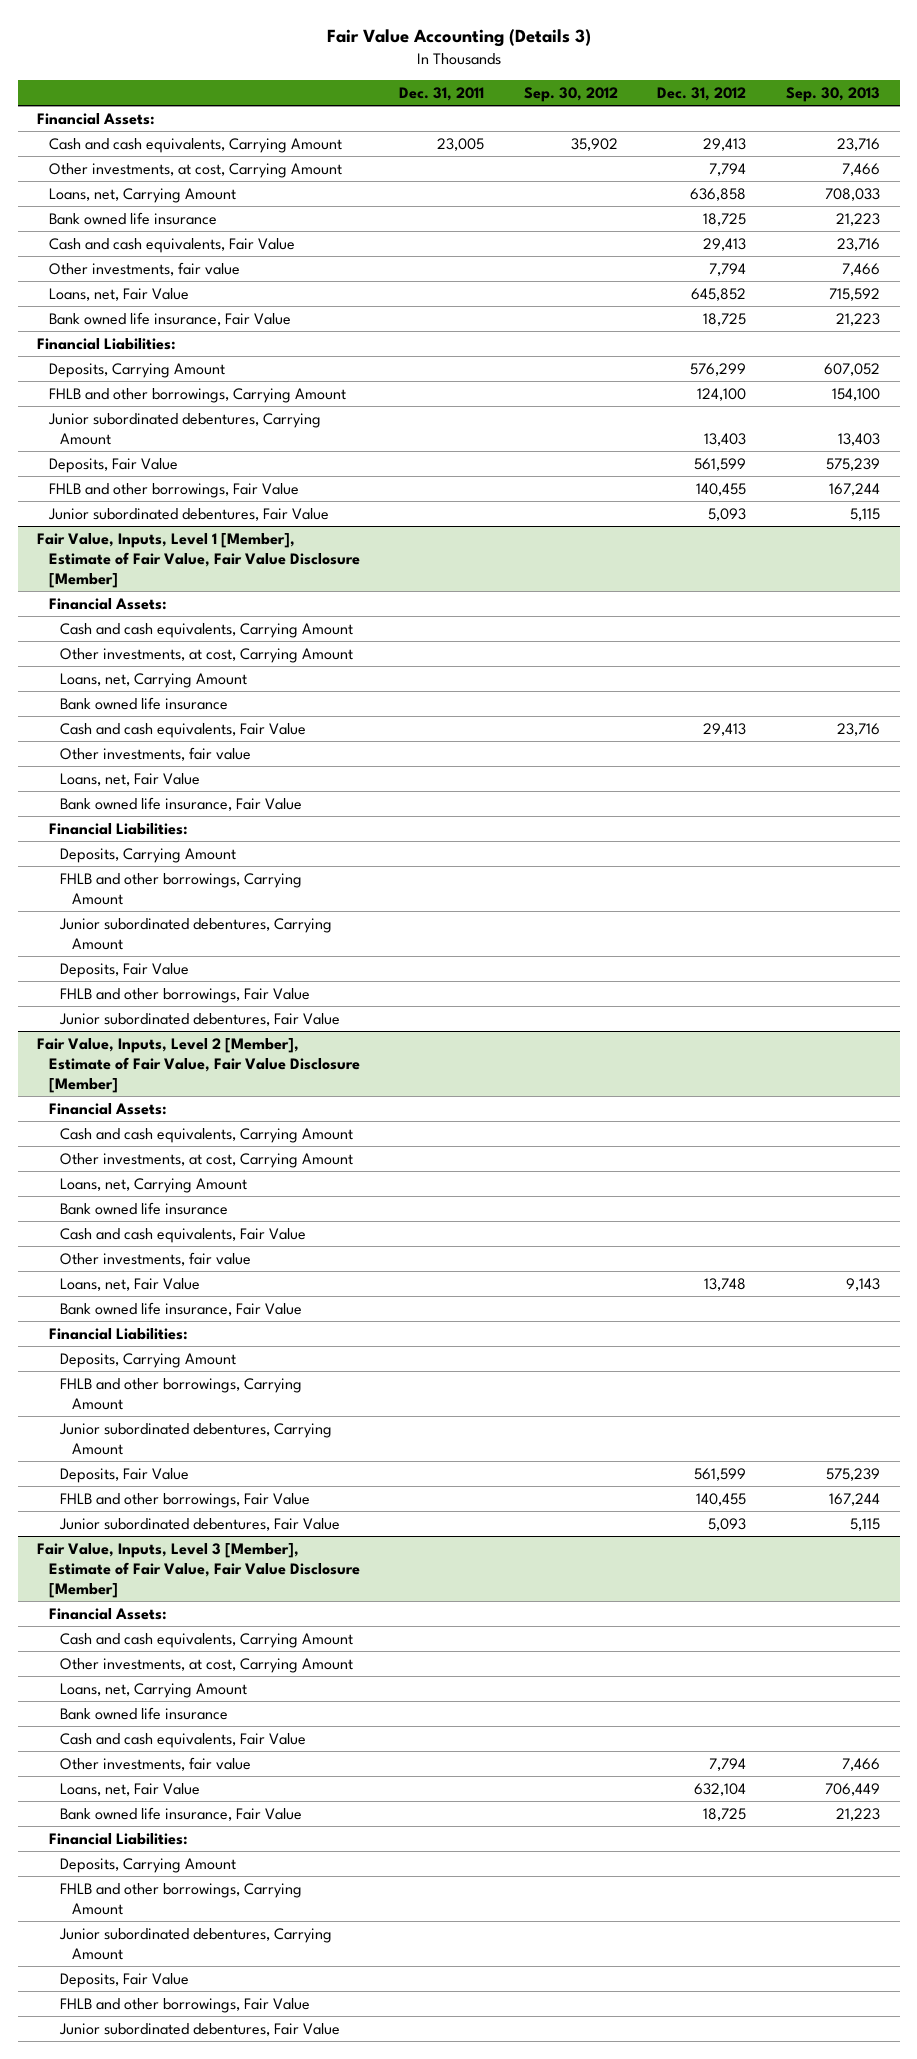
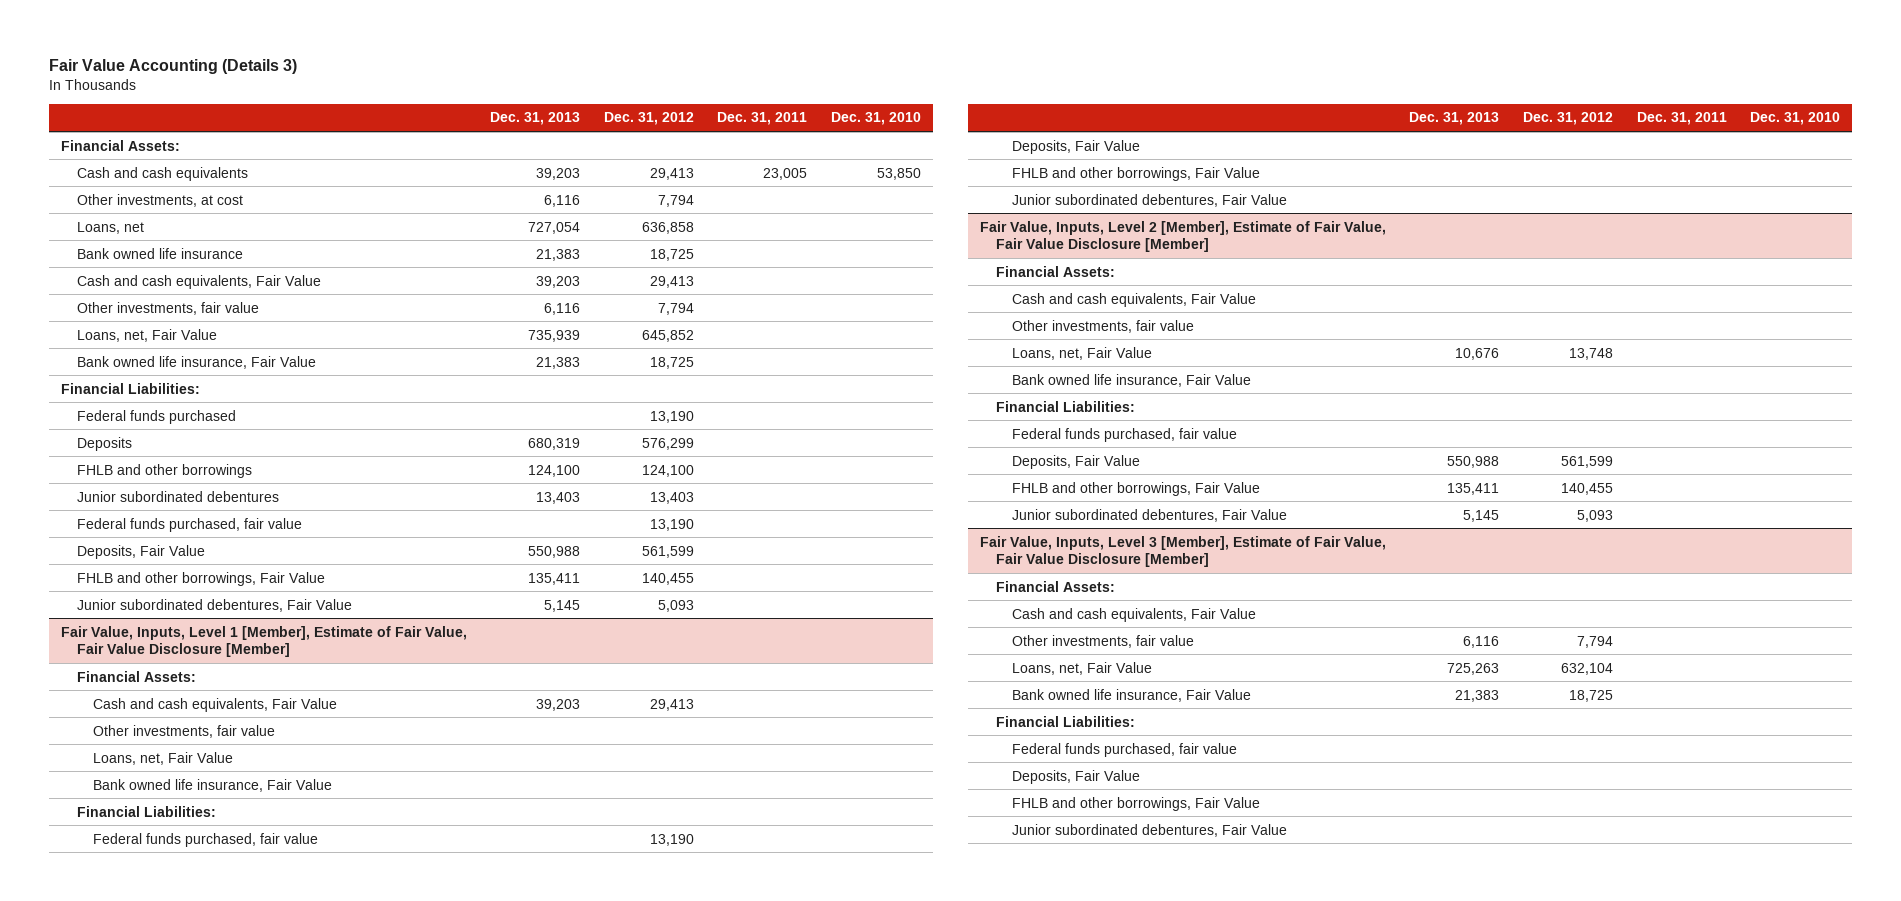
[523,86,618,102] Sep. 30, 2012 -> none
[785,86,880,102] Sep. 30, 2013 -> none
none -> [490,112,581,126] Dec. 31, 2013
none -> [831,112,922,126] Dec. 31, 2010
[48,137,342,153] Cash and cash equivalents, Carrying Amount -> [76,166,248,181] Cash and cash equivalents
[48,162,342,178] Other investments, at cost, Carrying Amount -> [76,193,243,207] Other investments, at cost
[48,187,236,203] Loans, net, Carrying Amount -> [76,221,144,234] Loans, net
none -> [76,409,236,424] Federal funds purchased
[48,362,225,378] Deposits, Carrying Amount -> [76,436,132,451] Deposits
[48,387,346,403] FHLB and other borrowings, Carrying Amount -> [76,463,252,478] FHLB and other borrowings
[47,412,321,445] Junior subordinated debentures, Carrying Amount -> [76,490,279,502] Junior subordinated debentures
none -> [76,517,302,532] Federal funds purchased, fair value
[60,622,354,638] Cash and cash equivalents, Carrying Amount -> none
[60,647,354,663] Other investments, at cost, Carrying Amount -> none
[60,672,248,688] Loans, net, Carrying Amount -> none
[60,696,229,710] Bank owned life insurance -> none
[60,847,237,863] Deposits, Carrying Amount -> none
[60,872,303,905] FHLB and other borrowings, Carrying Amount -> none
[59,917,333,950] Junior subordinated debentures, Carrying Amount -> none
none -> [93,832,319,847] Federal funds purchased, fair value
[60,1127,354,1143] Cash and cash equivalents, Carrying Amount -> none
[60,1152,354,1168] Other investments, at cost, Carrying Amount -> none
[60,1177,248,1193] Loans, net, Carrying Amount -> none
[60,1201,229,1215] Bank owned life insurance -> none
[60,1352,237,1368] Deposits, Carrying Amount -> none
[60,1377,303,1410] FHLB and other borrowings, Carrying Amount -> none
[59,1422,333,1455] Junior subordinated debentures, Carrying Amount -> none
none -> [1012,427,1238,442] Federal funds purchased, fair value
[60,1632,354,1648] Cash and cash equivalents, Carrying Amount -> none
[60,1657,354,1673] Other investments, at cost, Carrying Amount -> none
[60,1682,248,1698] Loans, net, Carrying Amount -> none
[60,1706,229,1720] Bank owned life insurance -> none
[60,1857,237,1873] Deposits, Carrying Amount -> none
[60,1882,303,1915] FHLB and other borrowings, Carrying Amount -> none
[59,1927,333,1960] Junior subordinated debentures, Carrying Amount -> none
none -> [1012,742,1238,757] Federal funds purchased, fair value

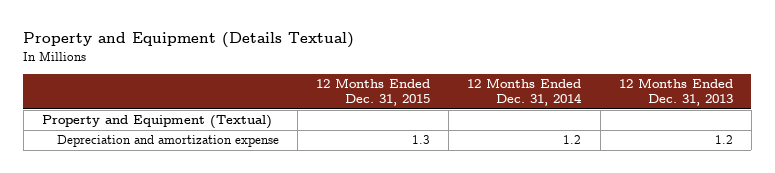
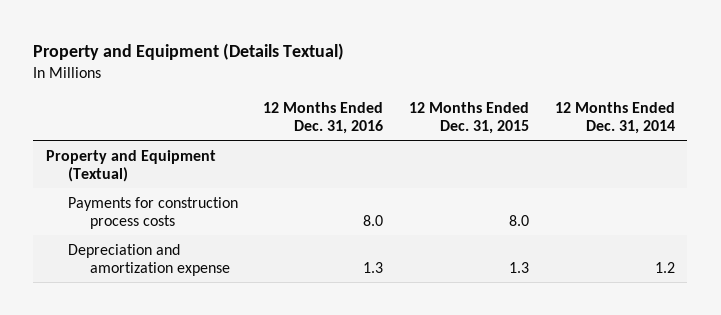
[618,78,733,107] 12 Months Ended Dec. 31, 2013 -> none
none -> [263,101,384,134] 12 Months Ended Dec. 31, 2016
none -> [67,196,238,229] Payments for construction process costs

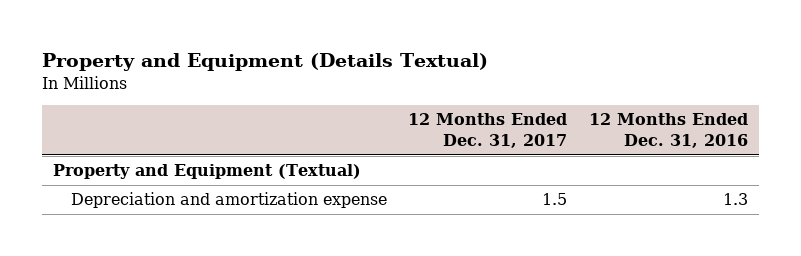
[408,101,529,134] 12 Months Ended Dec. 31, 2015 -> none
[554,101,675,134] 12 Months Ended Dec. 31, 2014 -> none
none -> [408,113,568,148] 12 Months Ended Dec. 31, 2017
[67,196,238,229] Payments for construction process costs -> none

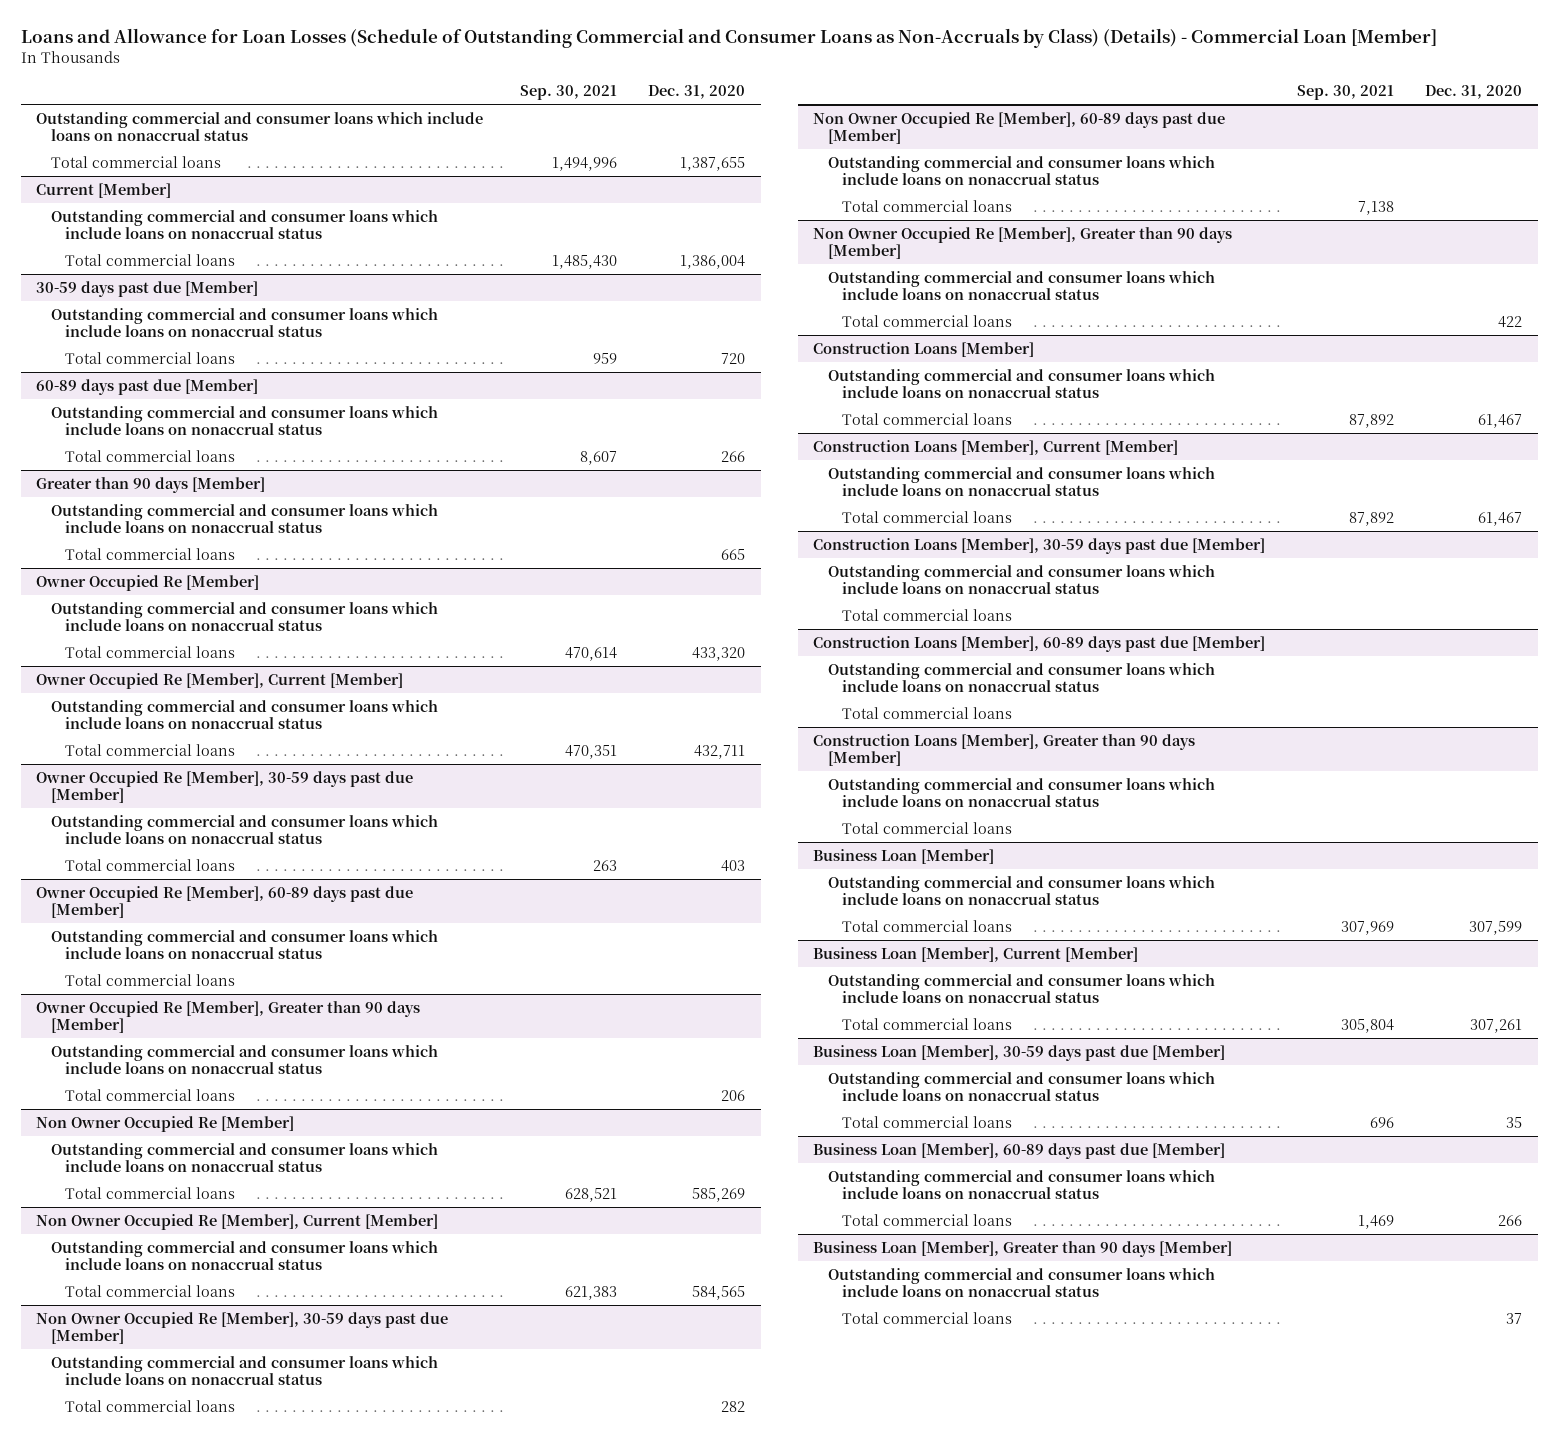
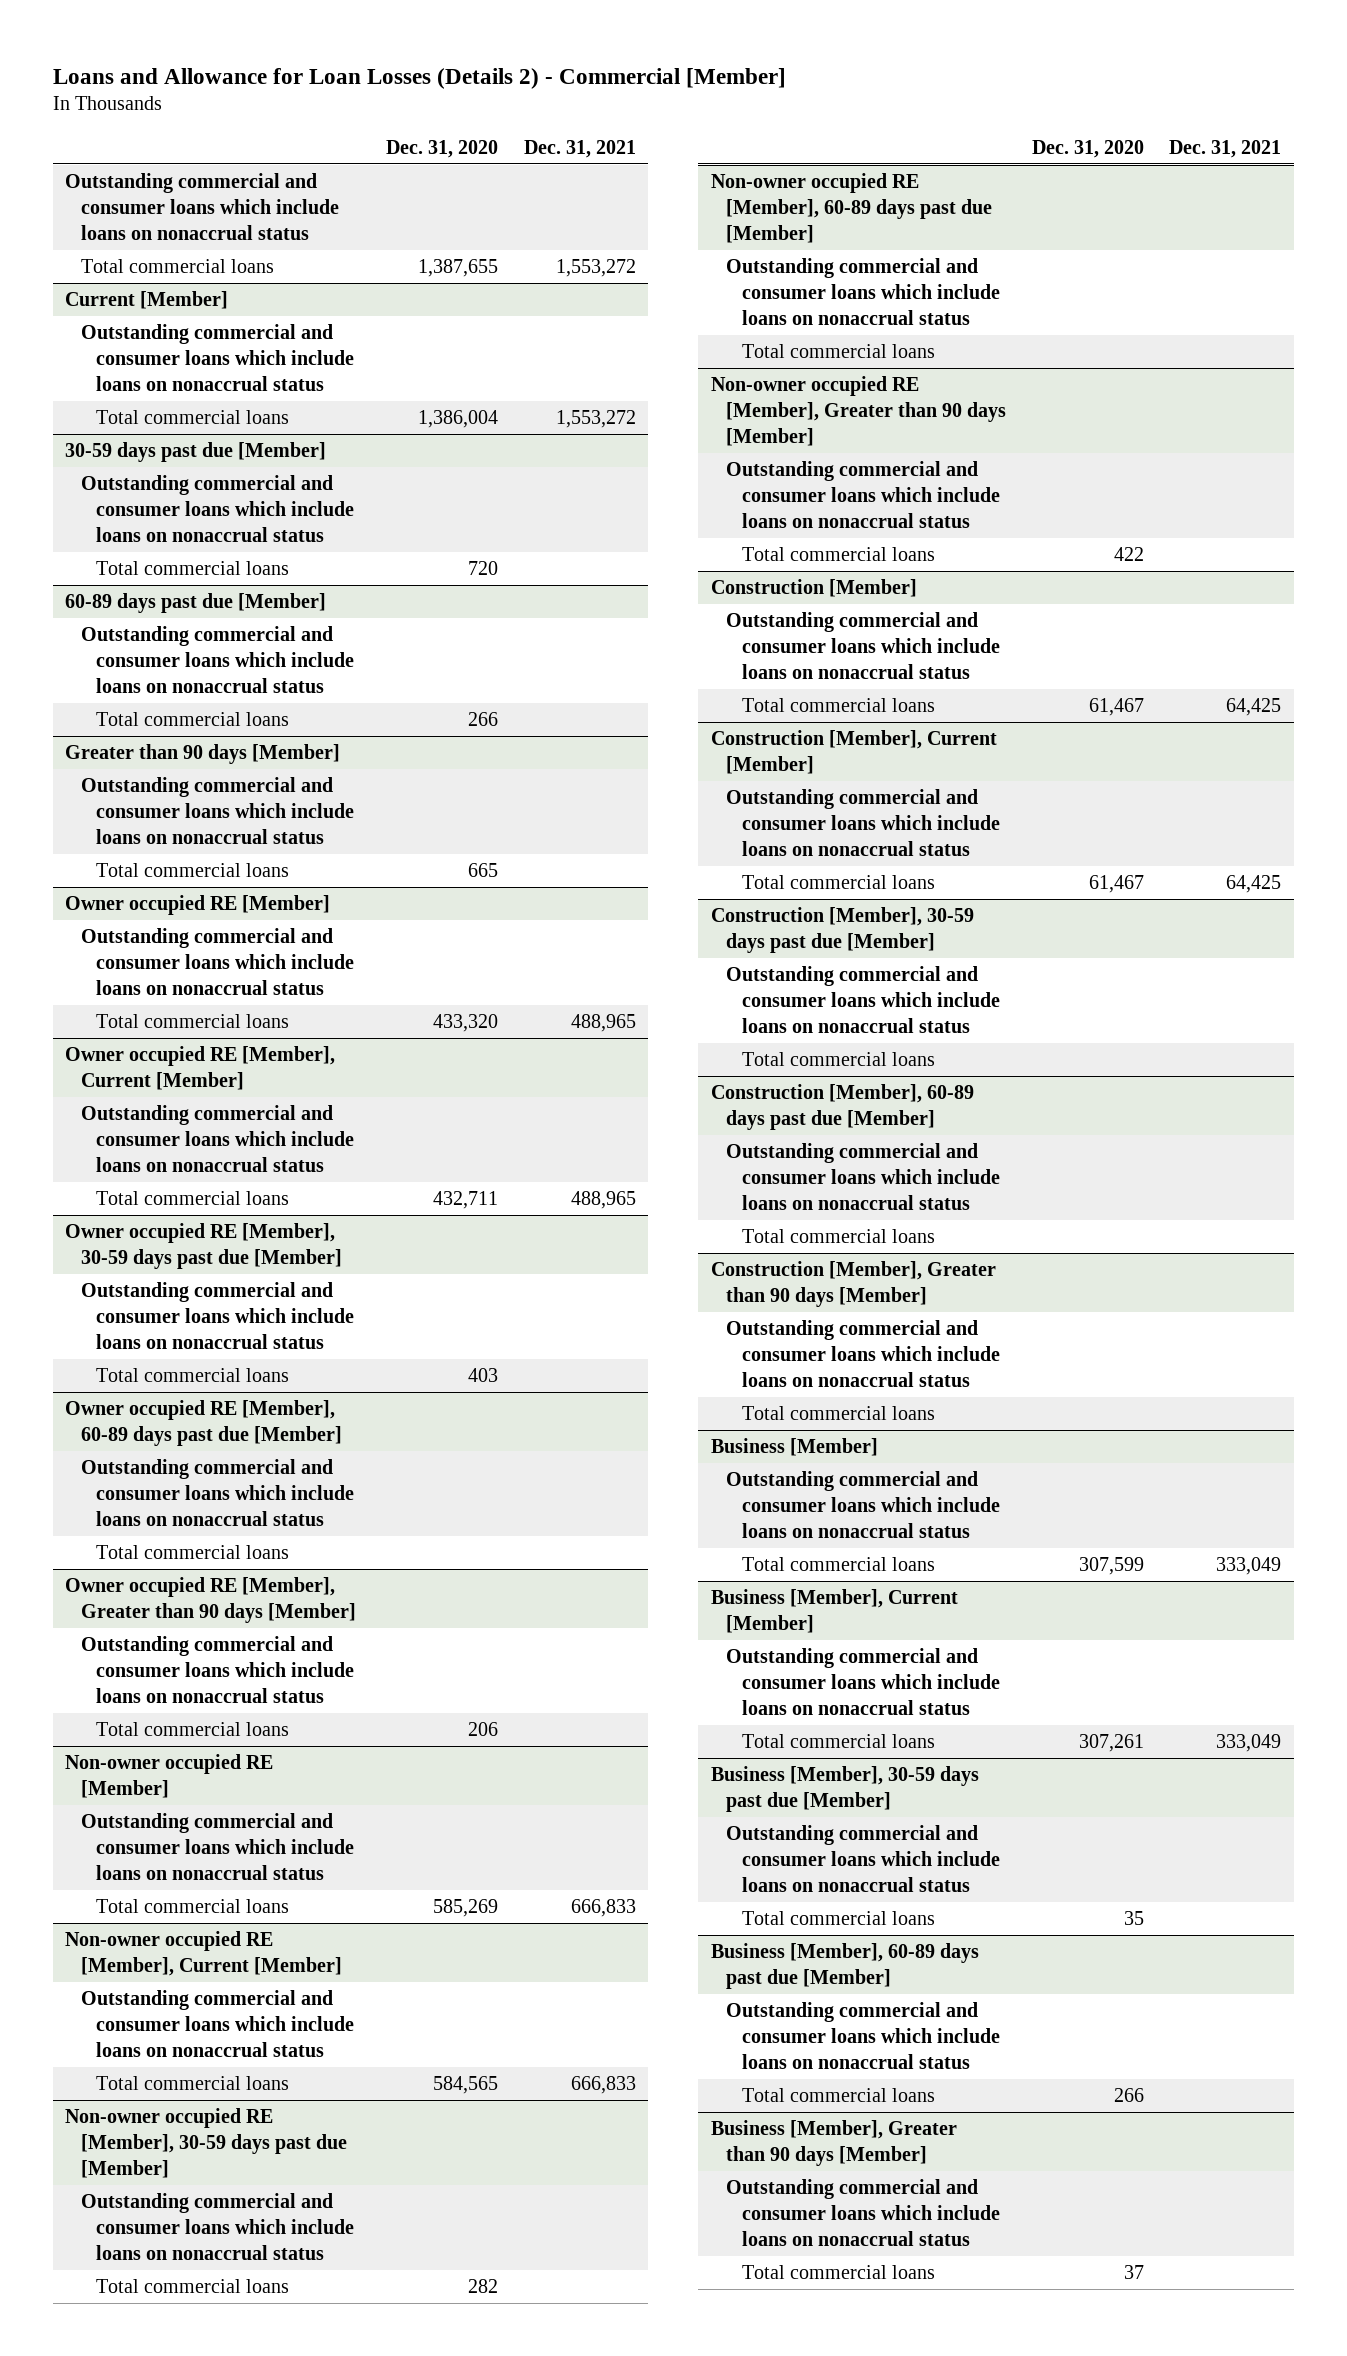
[20,28,1437,49] Loans and Allowance for Loan Losses (Schedule of Outstanding Commercial and Consumer Loans as Non-Accruals by Class) (Details) - Commercial Loan [Member] -> [52,67,786,89] Loans and Allowance for Loan Losses (Details 2) - Commercial [Member]
[519,85,617,101] Sep. 30, 2021 -> none
none -> [523,139,636,158] Dec. 31, 2021
[36,574,260,591] Owner Occupied Re [Member] -> [65,895,331,916] Owner occupied RE [Member]
[36,672,404,689] Owner Occupied Re [Member], Current [Member] -> [65,1046,336,1090] Owner occupied RE [Member], Current [Member]
[36,770,414,804] Owner Occupied Re [Member], 30-59 days past due [Member] -> [65,1223,342,1269] Owner occupied RE [Member], 30-59 days past due [Member]
[36,885,414,919] Owner Occupied Re [Member], 60-89 days past due [Member] -> [65,1400,342,1446] Owner occupied RE [Member], 60-89 days past due [Member]
[36,1000,421,1034] Owner Occupied Re [Member], Greater than 90 days [Member] -> [65,1577,356,1623] Owner occupied RE [Member], Greater than 90 days [Member]
[36,1115,295,1132] Non Owner Occupied Re [Member] -> [65,1754,274,1798] Non-owner occupied RE [Member]
[36,1213,439,1230] Non Owner Occupied Re [Member], Current [Member] -> [65,1931,342,1976] Non-owner occupied RE [Member], Current [Member]
[36,1311,449,1345] Non Owner Occupied Re [Member], 30-59 days past due [Member] -> [65,2108,347,2178] Non-owner occupied RE [Member], 30-59 days past due [Member]
[813,111,1226,145] Non Owner Occupied Re [Member], 60-89 days past due [Member] -> [710,173,993,243] Non-owner occupied RE [Member], 60-89 days past due [Member]
[813,226,1233,260] Non Owner Occupied Re [Member], Greater than 90 days [Member] -> [710,376,1007,446] Non-owner occupied RE [Member], Greater than 90 days [Member]
[813,341,1035,357] Construction Loans [Member] -> [710,579,917,598] Construction [Member]
[813,439,1179,455] Construction Loans [Member], Current [Member] -> [710,730,997,774] Construction [Member], Current [Member]
[813,537,1266,554] Construction Loans [Member], 30-59 days past due [Member] -> [710,907,974,953] Construction [Member], 30-59 days past due [Member]
[813,635,1266,652] Construction Loans [Member], 60-89 days past due [Member] -> [710,1084,974,1130] Construction [Member], 60-89 days past due [Member]
[813,733,1196,767] Construction Loans [Member], Greater than 90 days [Member] -> [710,1261,996,1307] Construction [Member], Greater than 90 days [Member]
[813,848,995,864] Business Loan [Member] -> [710,1438,878,1457] Business [Member]
[813,946,1139,962] Business Loan [Member], Current [Member] -> [710,1589,958,1633] Business [Member], Current [Member]
[813,1044,1226,1061] Business Loan [Member], 30-59 days past due [Member] -> [710,1766,979,1812] Business [Member], 30-59 days past due [Member]
[813,1142,1226,1159] Business Loan [Member], 60-89 days past due [Member] -> [710,1943,979,1989] Business [Member], 60-89 days past due [Member]
[813,1240,1233,1257] Business Loan [Member], Greater than 90 days [Member] -> [710,2120,957,2166] Business [Member], Greater than 90 days [Member]

